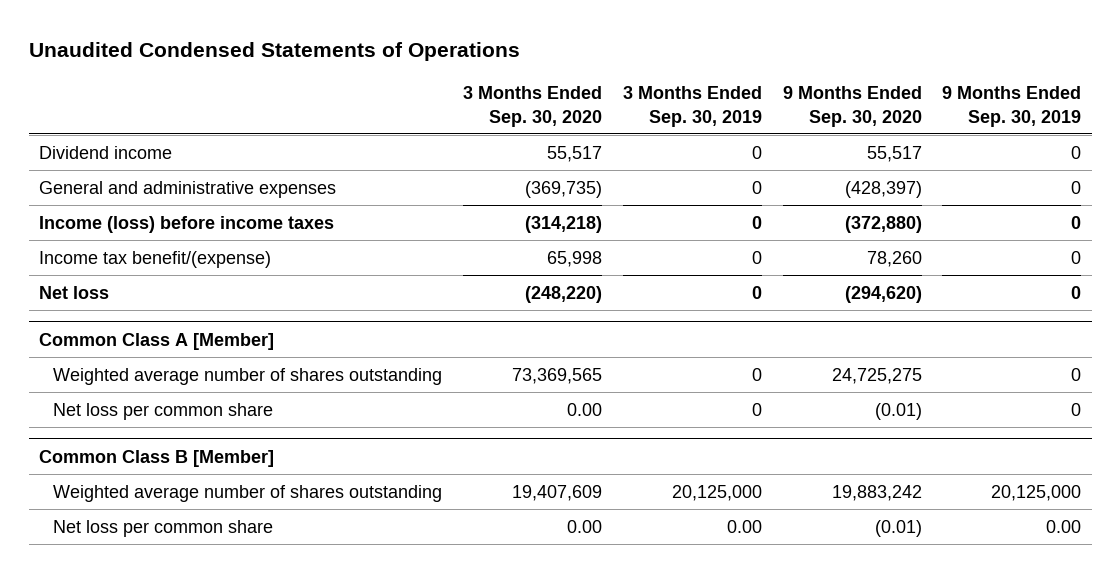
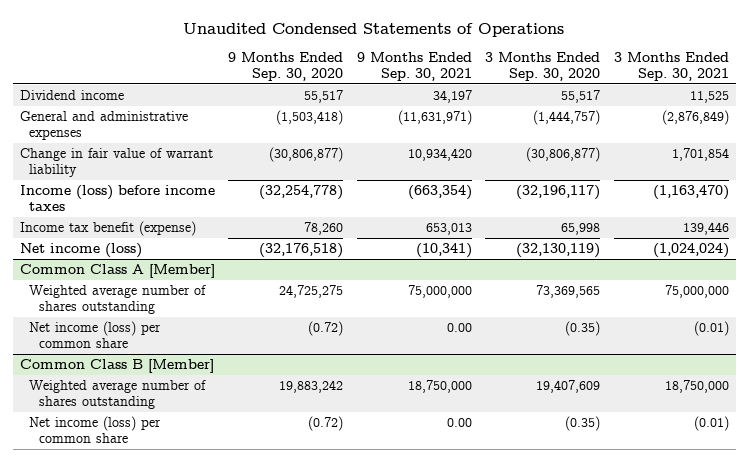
[622,85,762,127] 3 Months Ended Sep. 30, 2019 -> none
[942,85,1082,127] 9 Months Ended Sep. 30, 2019 -> none
none -> [356,52,472,81] 9 Months Ended Sep. 30, 2021
none -> [614,52,730,81] 3 Months Ended Sep. 30, 2021
[525,180,603,198] (369,735) -> [533,110,601,126] (1,444,757)
[844,180,922,198] (428,397) -> [276,110,344,126] (1,503,418)
none -> [19,148,213,177] Change in fair value of warrant liability
[525,215,603,233] (314,218) -> [516,185,601,201] (32,196,117)
[844,215,922,233] (372,880) -> [259,185,344,201] (32,254,778)
[39,250,272,268] Income tax benefit/(expense) -> [19,221,196,237] Income tax benefit (expense)
[39,285,110,299] Net loss -> [19,243,142,259] Net income (loss)
[525,285,603,303] (248,220) -> [516,243,601,259] (32,130,119)
[844,285,922,303] (294,620) -> [259,243,344,259] (32,176,518)
[53,402,274,420] Net loss per common share -> [29,321,162,348] Net income (loss) per common share
[567,402,603,416] 0.00 -> [565,321,601,337] (0.35)
[874,402,922,420] (0.01) -> [308,321,344,337] (0.72)
[53,519,274,537] Net loss per common share -> [29,416,162,443] Net income (loss) per common share
[567,519,603,533] 0.00 -> [565,416,601,432] (0.35)
[874,519,922,537] (0.01) -> [308,416,344,432] (0.72)

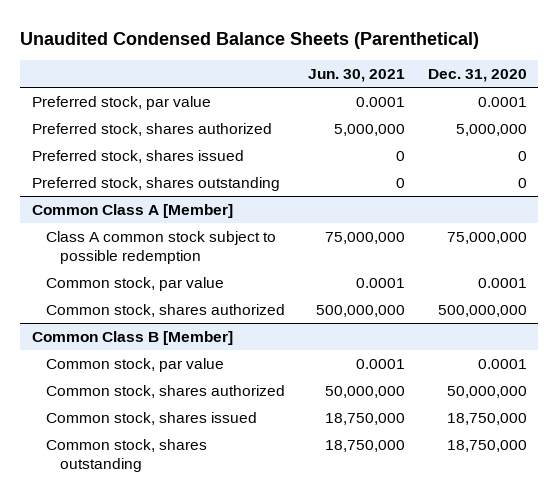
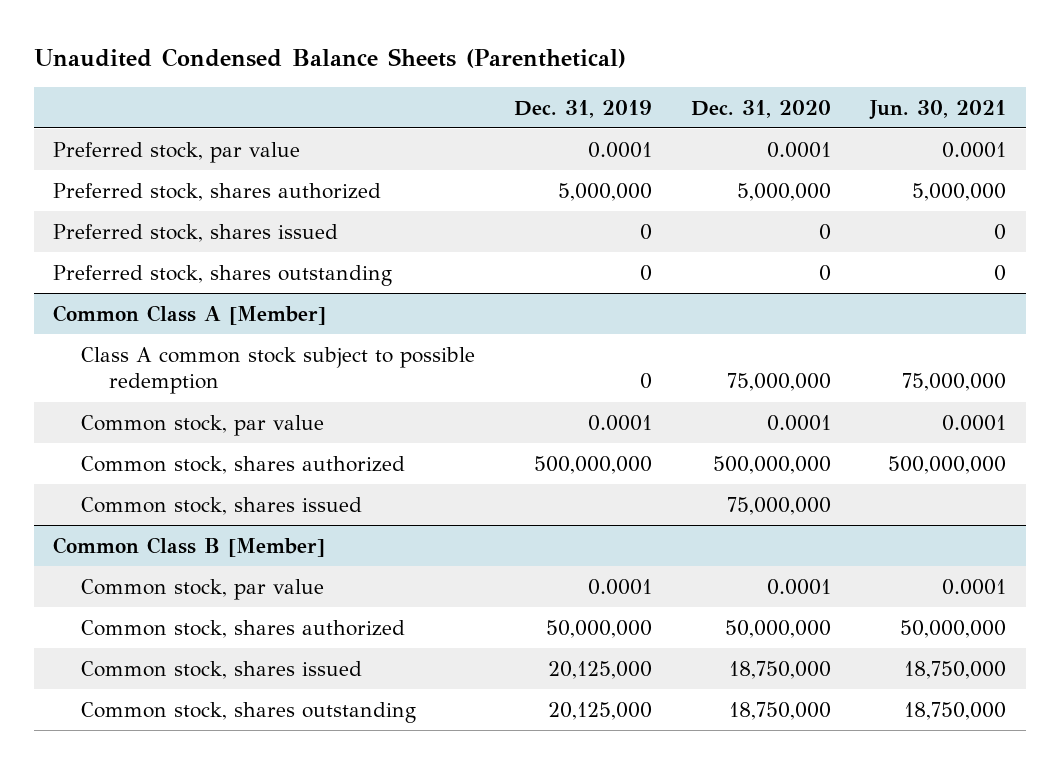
none -> [513,99,652,118] Dec. 31, 2019
none -> [80,496,362,515] Common stock, shares issued

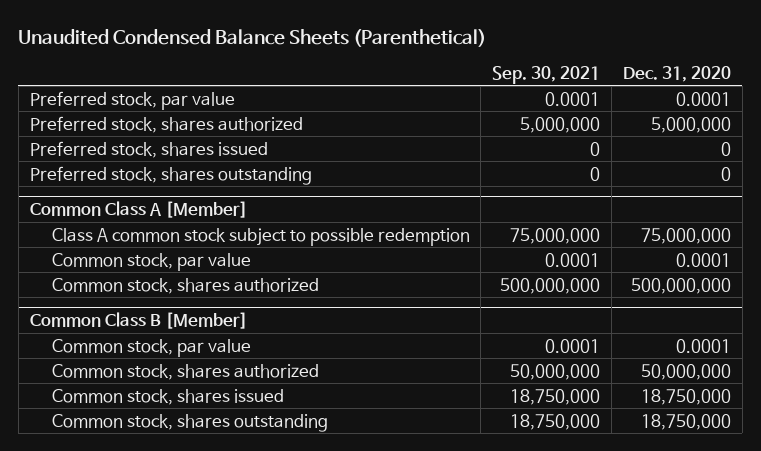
[513,99,652,118] Dec. 31, 2019 -> none
[869,99,1007,120] Jun. 30, 2021 -> none
none -> [492,65,601,84] Sep. 30, 2021
[80,496,362,515] Common stock, shares issued -> none

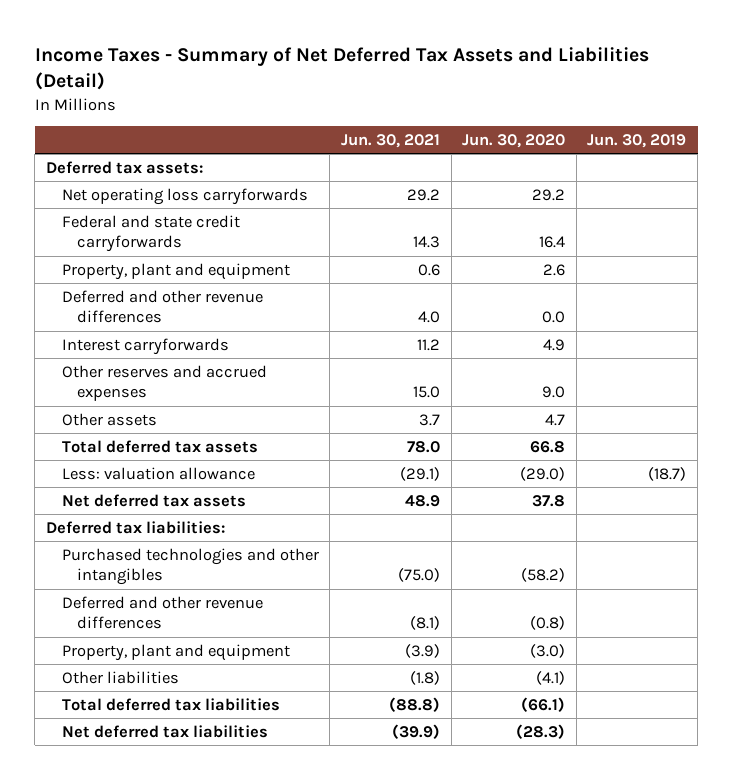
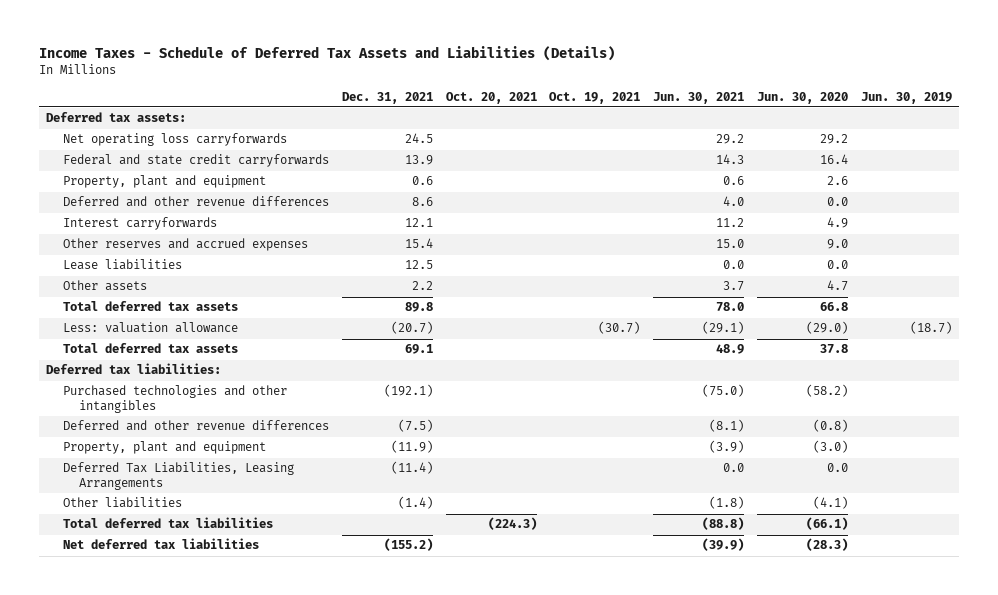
[34,46,649,90] Income Taxes - Summary of Net Deferred Tax Assets and Liabilities (Detail) -> [39,46,616,62] Income Taxes - Schedule of Deferred Tax Assets and Liabilities (Details)
none -> [341,91,433,104] Dec. 31, 2021
none -> [445,91,537,104] Oct. 20, 2021
none -> [549,91,641,104] Oct. 19, 2021
none -> [62,259,182,271] Lease liabilities
[61,493,246,507] Net deferred tax assets -> [62,343,238,354] Total deferred tax assets
none -> [62,462,294,490] Deferred Tax Liabilities, Leasing Arrangements

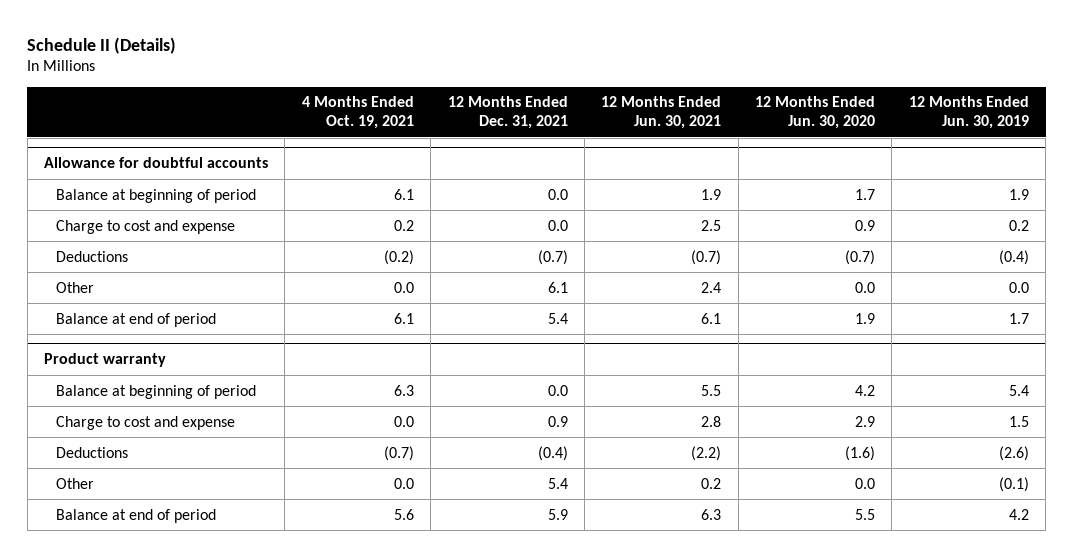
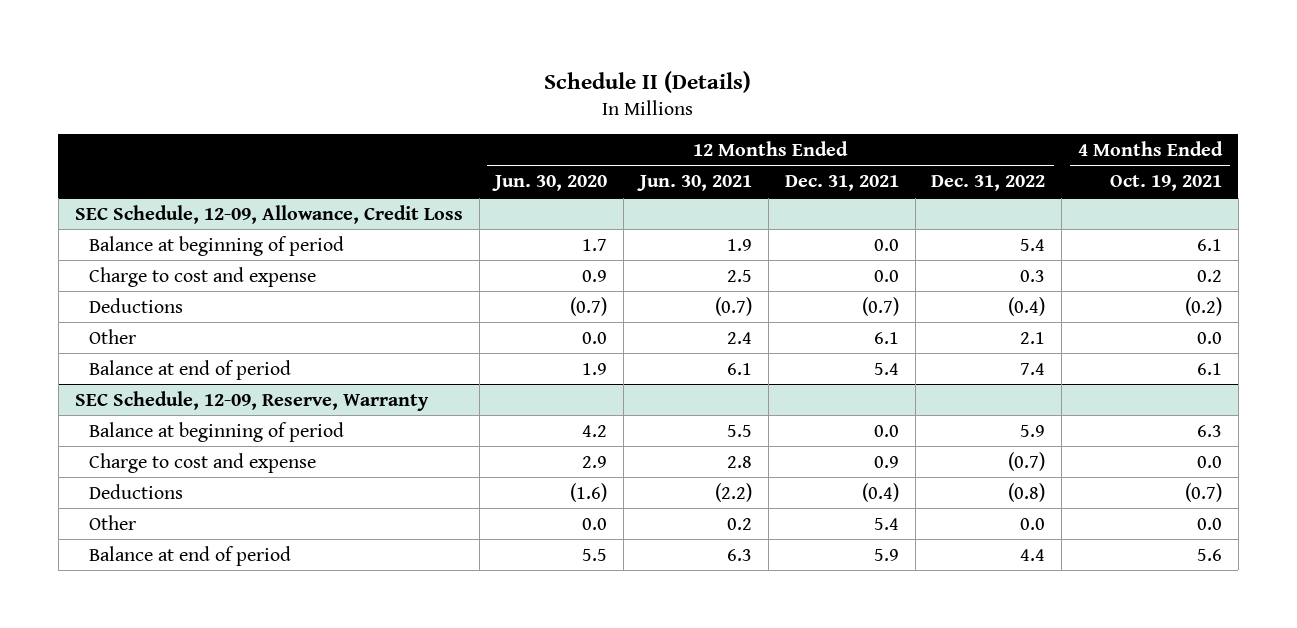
[908,96,1029,130] 12 Months Ended Jun. 30, 2019 -> none
none -> [931,175,1046,192] Dec. 31, 2022
[44,156,269,168] Allowance for doubtful accounts -> [74,204,463,224] SEC Schedule, 12-09, Allowance, Credit Loss
[44,352,167,367] Product warranty -> [74,390,429,411] SEC Schedule, 12-09, Reserve, Warranty

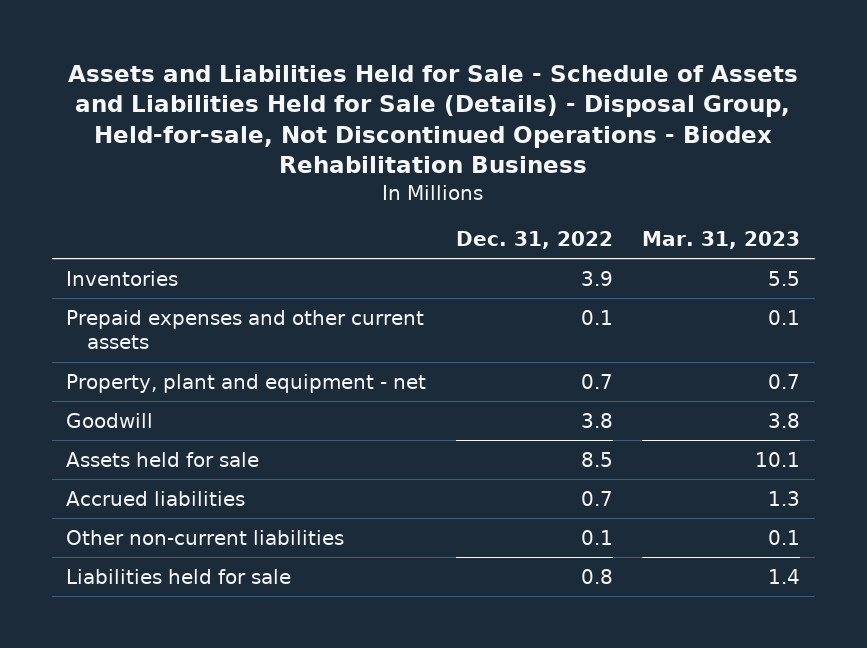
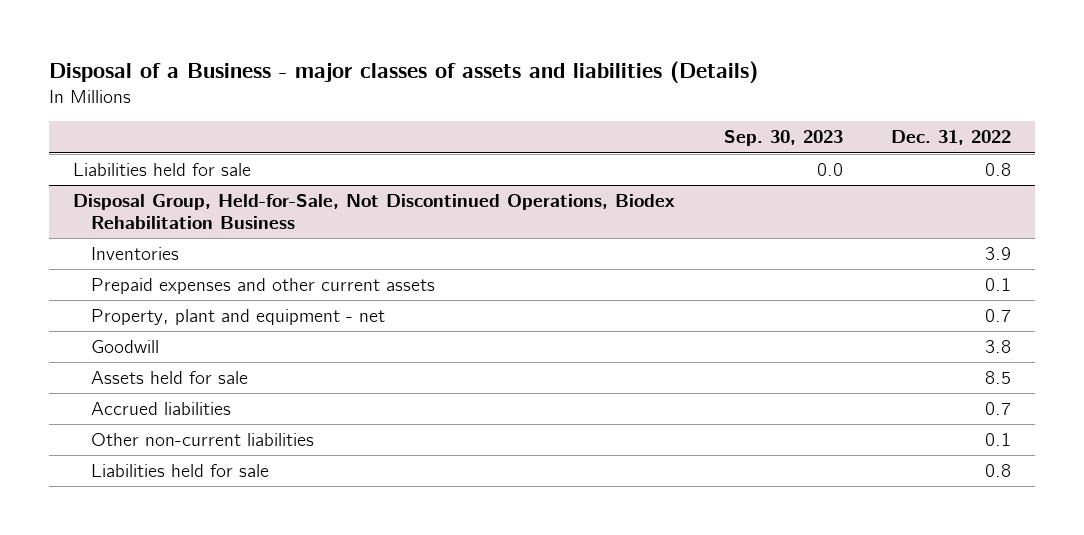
[68,65,799,174] Assets and Liabilities Held for Sale - Schedule of Assets and Liabilities Held for Sale (Details) - Disposal Group, Held-for-sale, Not Discontinued Operations - Biodex Rehabilitation Business -> [48,60,758,83] Disposal of a Business - major classes of assets and liabilities (Details)
[642,231,801,250] Mar. 31, 2023 -> none
none -> [723,130,843,147] Sep. 30, 2023
none -> [73,163,252,177] Liabilities held for sale
none -> [73,194,676,229] Disposal Group, Held-for-Sale, Not Discontinued Operations, Biodex Rehabilitation Business

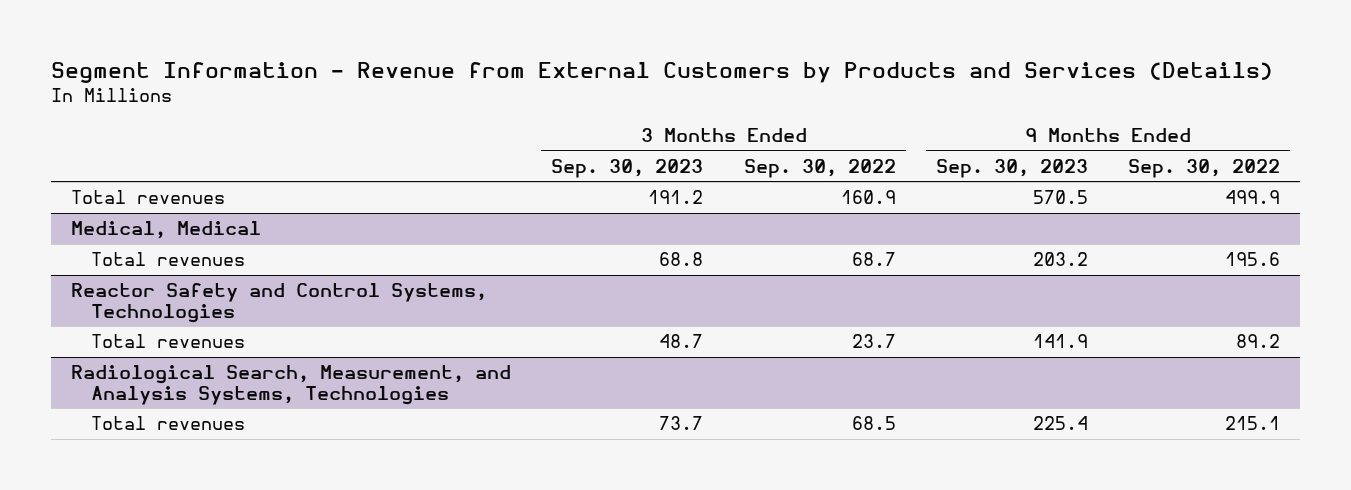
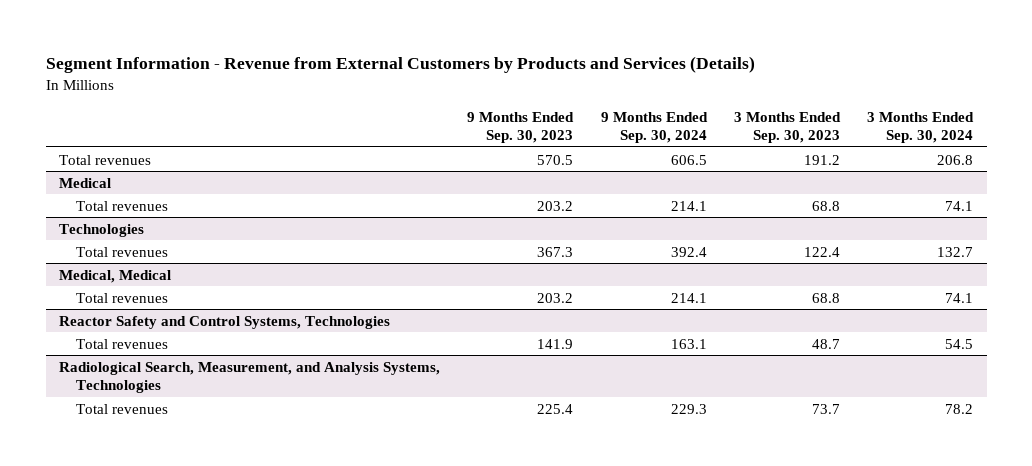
[743,158,896,178] Sep. 30, 2022 -> none
[1128,158,1281,178] Sep. 30, 2022 -> none
none -> [600,111,708,143] 9 Months Ended Sep. 30, 2024
none -> [867,111,975,143] 3 Months Ended Sep. 30, 2024
none -> [59,177,112,188] Medical
none -> [75,200,168,211] Total revenues
none -> [59,223,145,237] Technologies
none -> [75,246,168,257] Total revenues

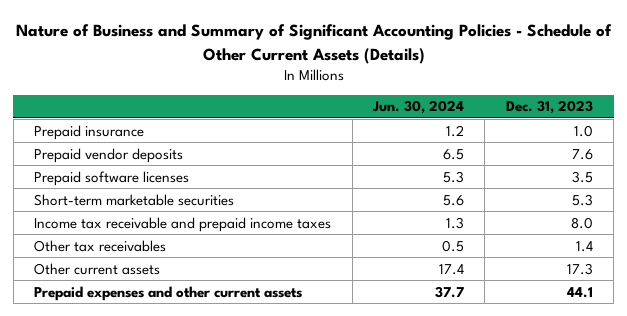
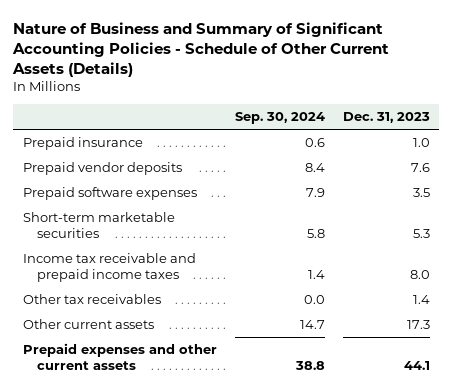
[372,100,465,115] Jun. 30, 2024 -> none
none -> [234,112,325,125] Sep. 30, 2024
[34,170,190,186] Prepaid software licenses -> [22,187,197,201] Prepaid software expenses

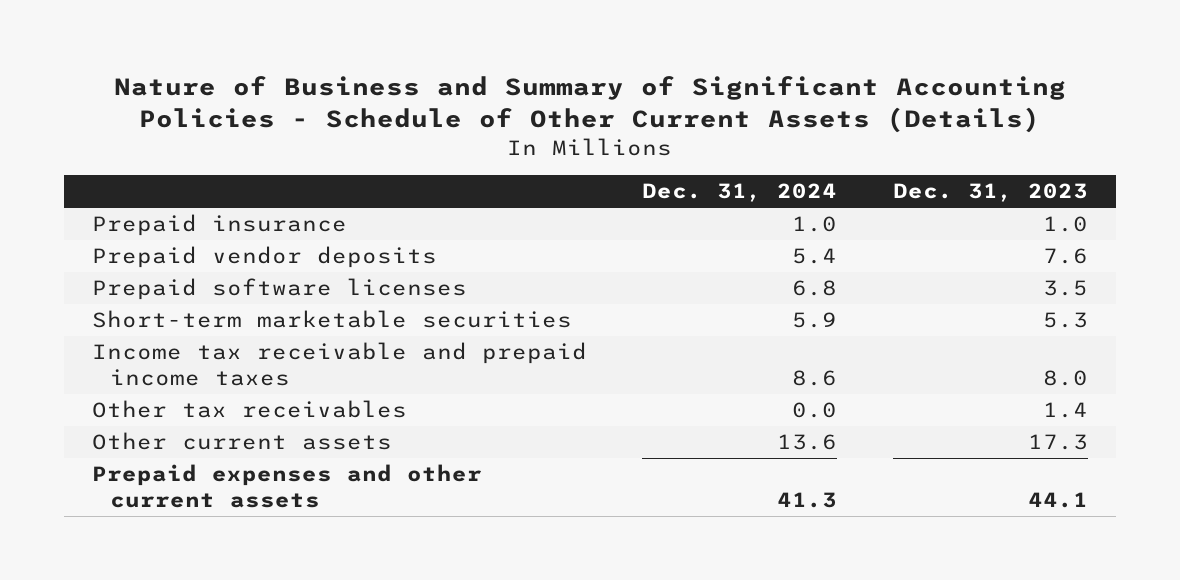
[234,112,325,125] Sep. 30, 2024 -> none
none -> [642,183,838,203] Dec. 31, 2024
[22,187,197,201] Prepaid software expenses -> [91,278,467,301] Prepaid software licenses

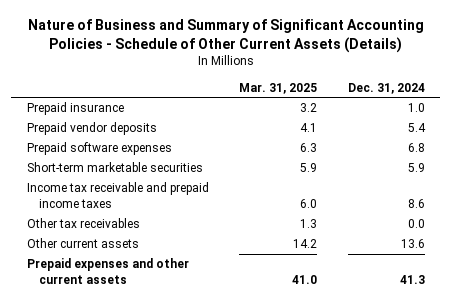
[893,183,1089,203] Dec. 31, 2023 -> none
none -> [239,82,318,94] Mar. 31, 2025
[91,278,467,301] Prepaid software licenses -> [26,142,172,156] Prepaid software expenses

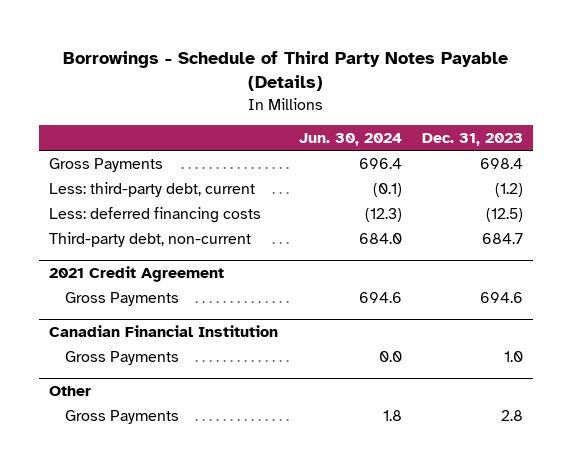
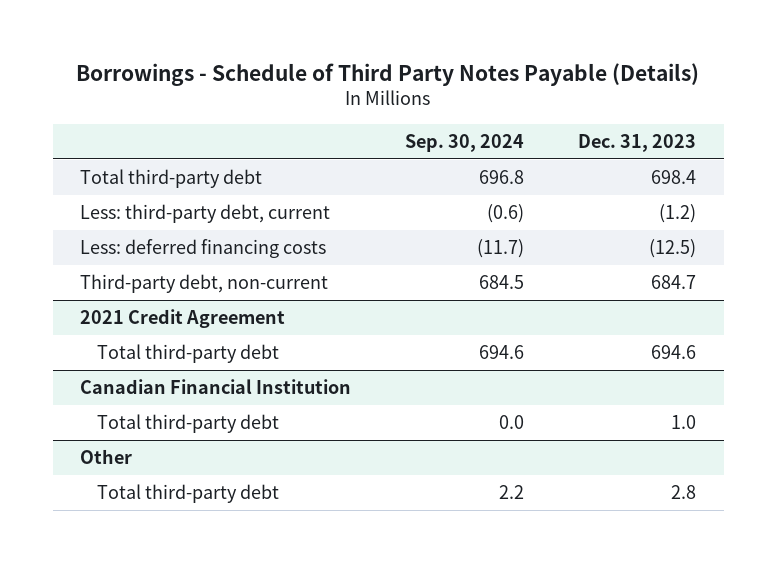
[298,133,402,147] Jun. 30, 2024 -> none
none -> [405,133,525,152] Sep. 30, 2024
[49,157,164,172] Gross Payments -> [79,169,262,189] Total third-party debt
[64,291,179,306] Gross Payments -> [97,344,280,364] Total third-party debt
[64,350,179,365] Gross Payments -> [97,414,280,434] Total third-party debt
[64,409,179,424] Gross Payments -> [97,484,280,504] Total third-party debt

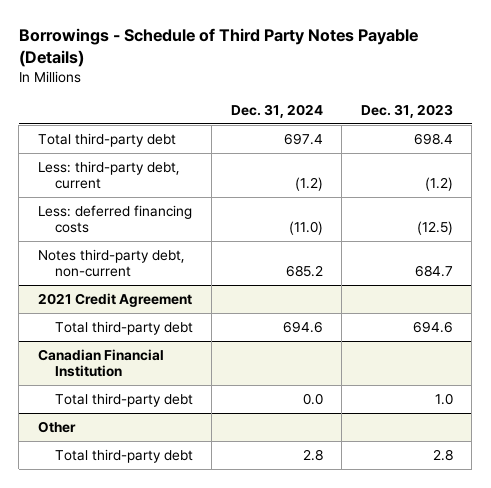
[405,133,525,152] Sep. 30, 2024 -> none
none -> [230,104,323,119] Dec. 31, 2024
[79,274,328,294] Third-party debt, non-current -> [37,248,185,278] Notes third-party debt, non-current

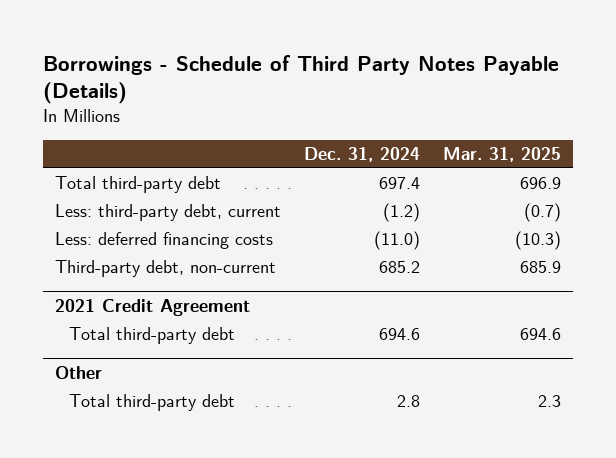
[360,104,453,119] Dec. 31, 2023 -> none
none -> [443,147,562,163] Mar. 31, 2025
[37,248,185,278] Notes third-party debt, non-current -> [54,260,276,278] Third-party debt, non-current
[37,348,164,378] Canadian Financial Institution -> none
[54,392,193,407] Total third-party debt -> none

